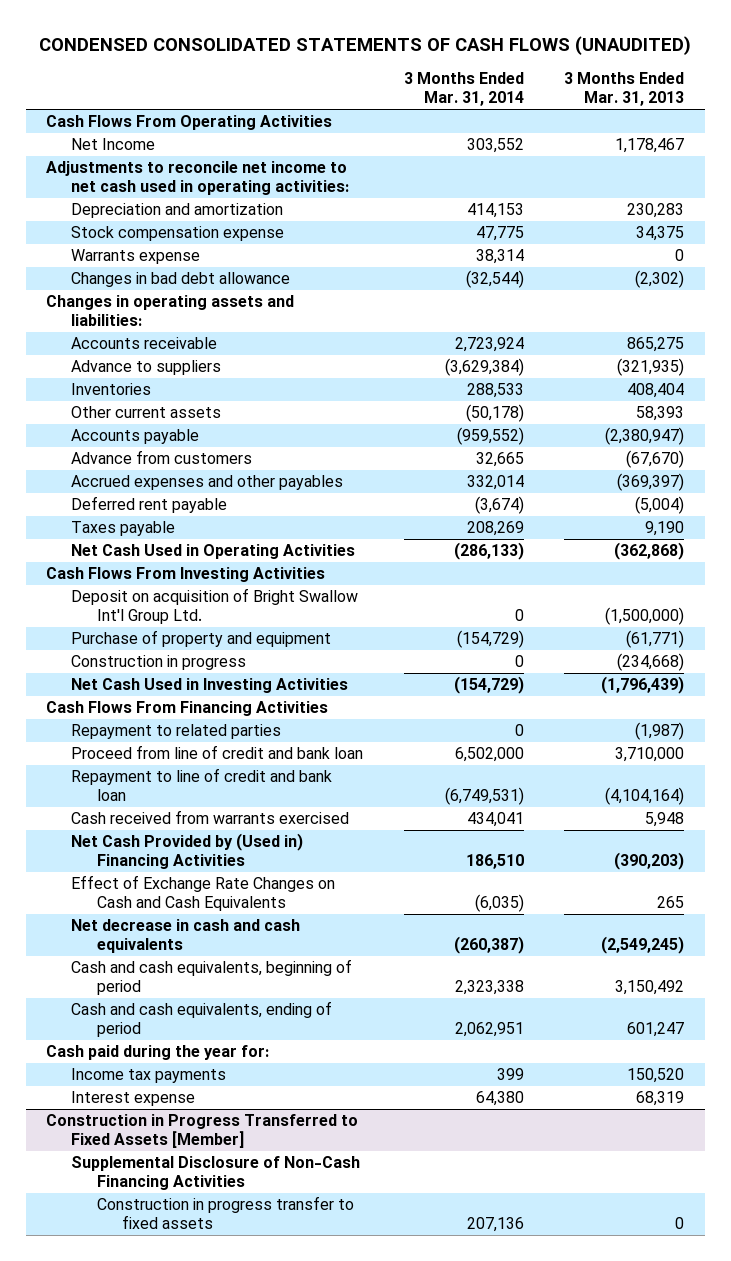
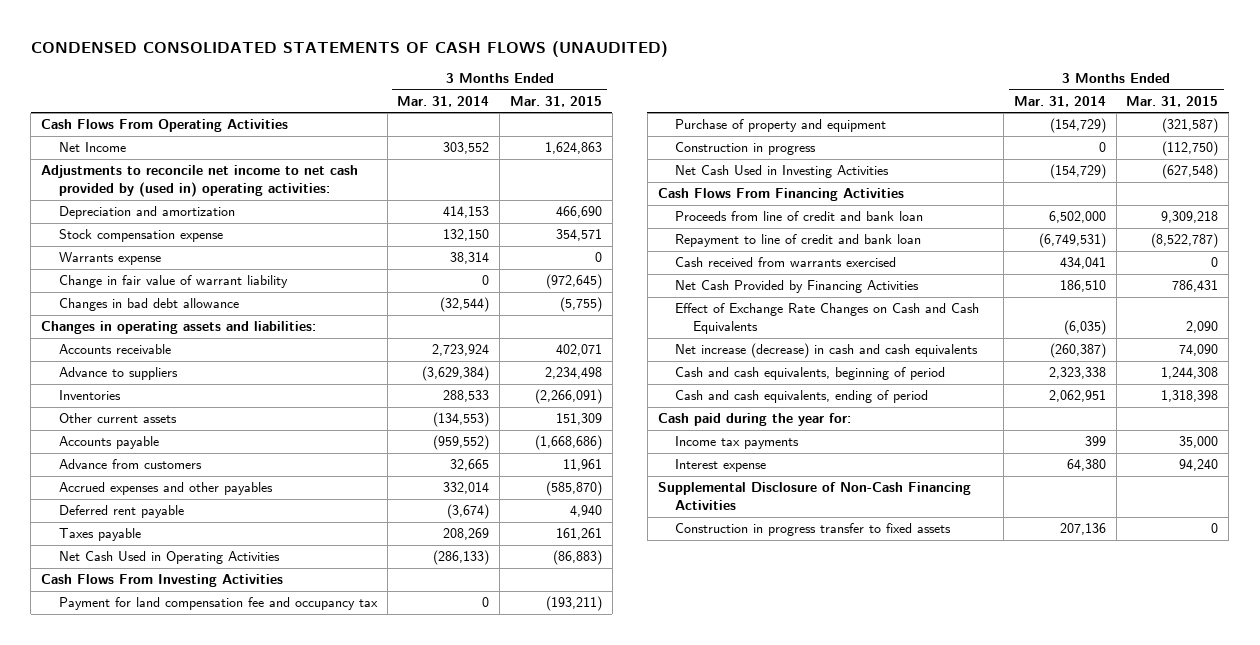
[564,72,685,107] 3 Months Ended Mar. 31, 2013 -> none
none -> [510,95,603,107] Mar. 31, 2015
[46,161,350,196] Adjustments to reconcile net income to net cash used in operating activities: -> [41,165,359,198] Adjustments to reconcile net income to net cash provided by (used in) operating activities:
[475,226,524,242] 47,775 -> [443,229,490,242] 132,150
none -> [58,275,288,289] Change in fair value of warrant liability
[465,404,524,423] (50,178) -> [433,412,490,428] (134,553)
[71,588,359,625] Deposit on acquisition of Bright Swallow Int'l Group Ltd. -> none
none -> [58,597,378,611] Payment for land compensation fee and occupancy tax
[71,724,282,740] Repayment to related parties -> none
[71,745,364,760] Proceed from line of credit and bank loan -> [675,211,924,222] Proceeds from line of credit and bank loan
[71,833,304,870] Net Cash Provided by (Used in) Financing Activities -> [675,280,920,294] Net Cash Provided by Financing Activities
[71,919,301,954] Net decrease in cash and cash equivalents -> [675,343,979,359] Net increase (decrease) in cash and cash equivalents
[46,1114,359,1149] Construction in Progress Transferred to Fixed Assets [Member] -> none

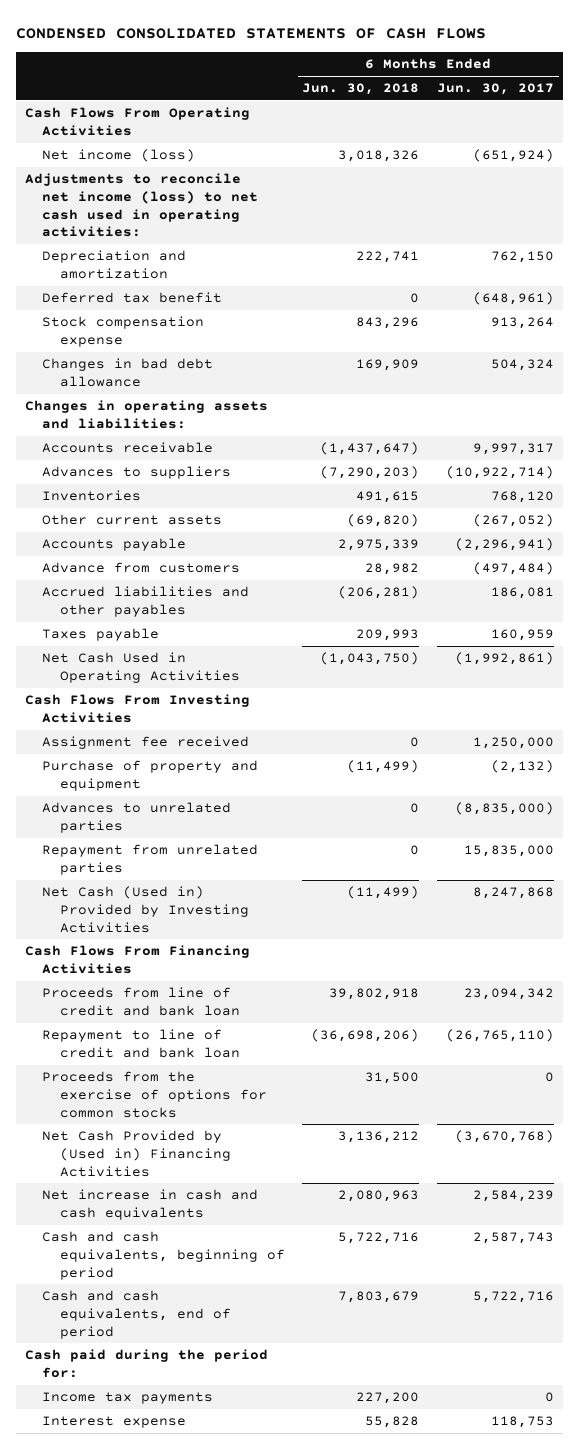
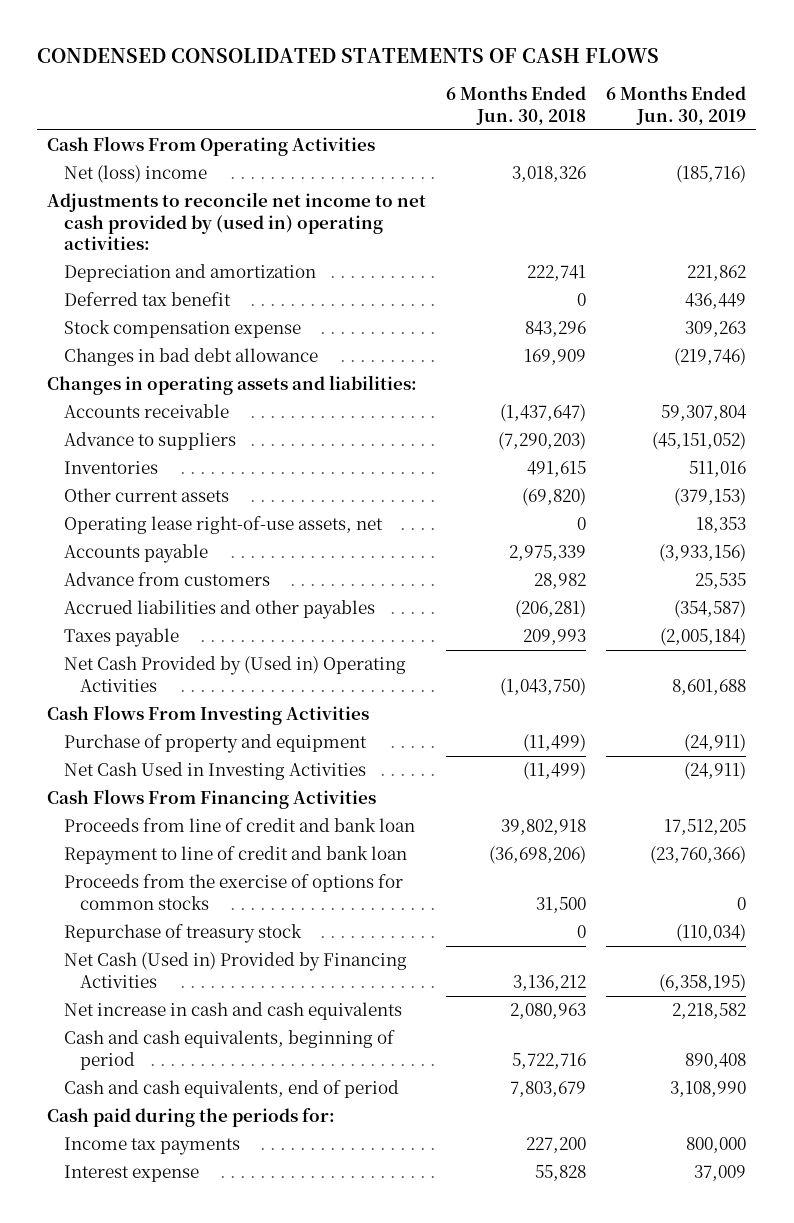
[437,83,555,96] Jun. 30, 2017 -> none
none -> [606,86,747,125] 6 Months Ended Jun. 30, 2019
[42,149,196,163] Net income (loss) -> [63,165,207,184] Net (loss) income
[24,173,259,238] Adjustments to reconcile net income (loss) to net cash used in operating activities: -> [47,192,427,251] Adjustments to reconcile net income to net cash provided by (used in) operating activities:
[42,466,232,480] Advances to suppliers -> [63,432,236,451] Advance to suppliers
none -> [63,516,383,535] Operating lease right-of-use assets, net
[42,652,240,683] Net Cash Used in Operating Activities -> [63,656,406,692] Net Cash Provided by (Used in) Operating Activities
[42,736,250,750] Assignment fee received -> none
[42,802,232,833] Advances to unrelated parties -> none
[42,844,259,875] Repayment from unrelated parties -> none
[42,886,249,933] Net Cash (Used in) Provided by Investing Activities -> [63,762,366,781] Net Cash Used in Investing Activities
none -> [63,924,302,944] Repurchase of treasury stock
[42,1130,231,1177] Net Cash Provided by (Used in) Financing Activities -> [63,952,407,988] Net Cash (Used in) Provided by Financing Activities
[24,1349,268,1378] Cash paid during the period for: -> [47,1108,336,1128] Cash paid during the periods for:

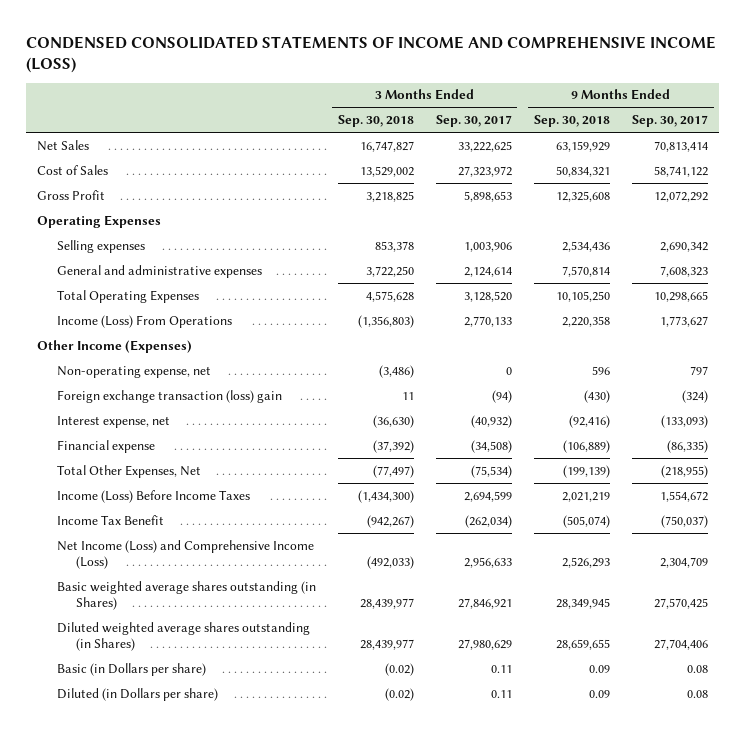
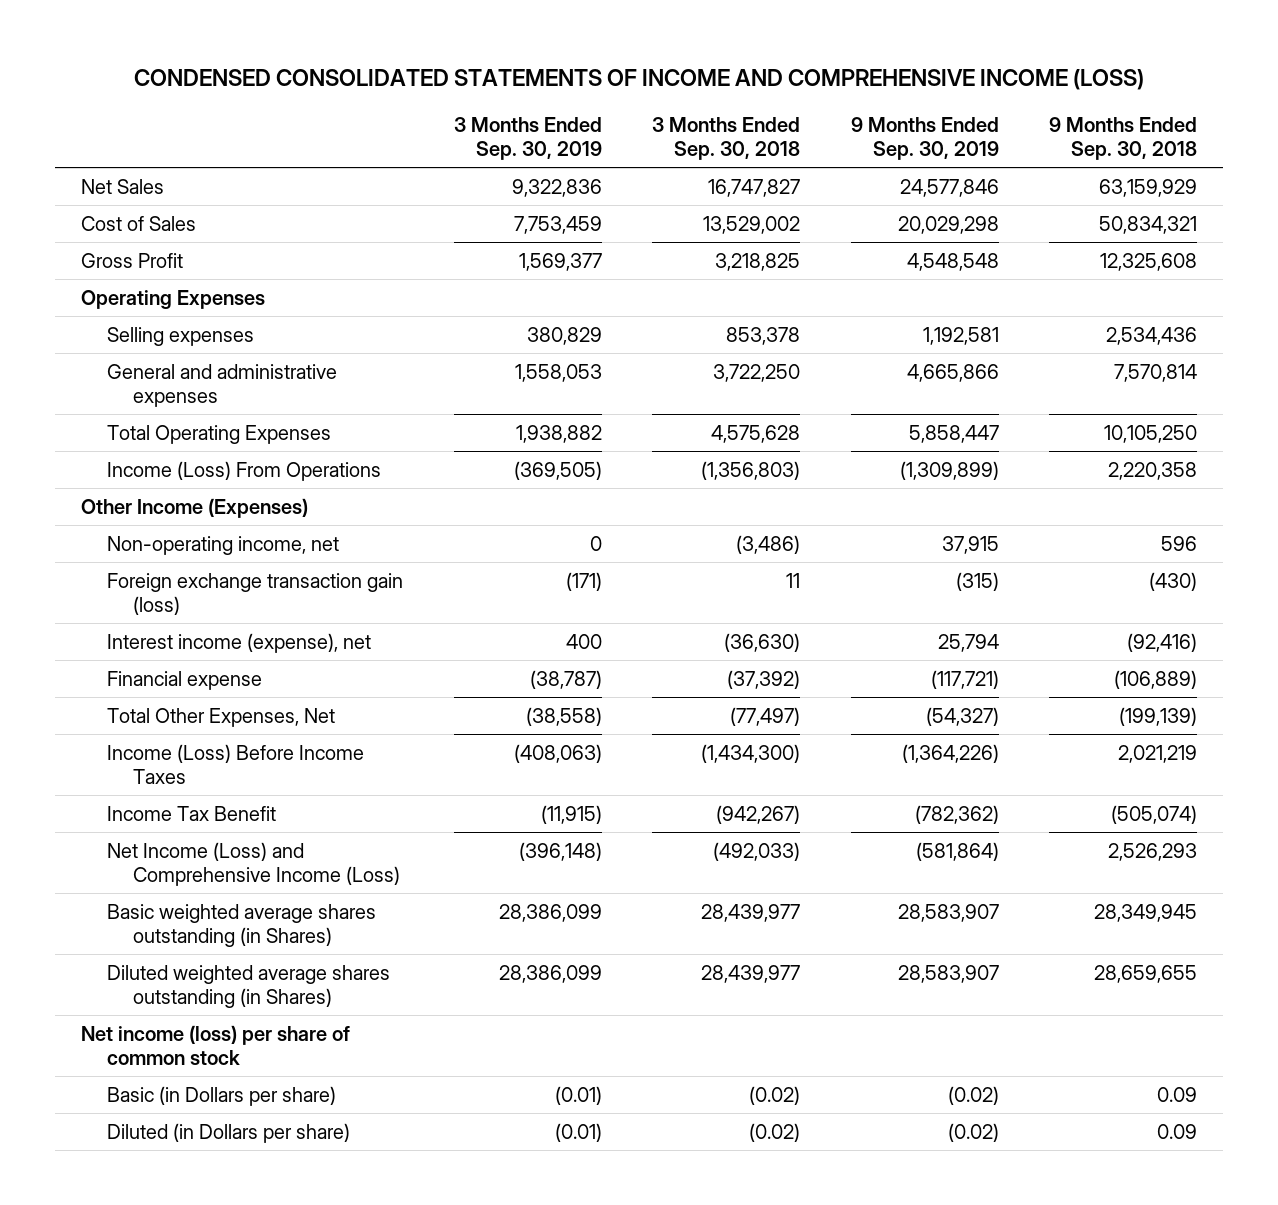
[435,115,512,128] Sep. 30, 2017 -> none
[632,115,709,128] Sep. 30, 2017 -> none
none -> [453,116,602,160] 3 Months Ended Sep. 30, 2019
none -> [850,116,999,160] 9 Months Ended Sep. 30, 2019
[56,365,211,378] Non-operating expense, net -> [107,535,340,555] Non-operating income, net
[56,389,282,403] Foreign exchange transaction (loss) gain -> [107,572,404,615] Foreign exchange transaction gain (loss)
[56,415,170,428] Interest expense, net -> [107,632,372,653] Interest income (expense), net
none -> [80,1024,350,1065] Net income (loss) per share of common stock

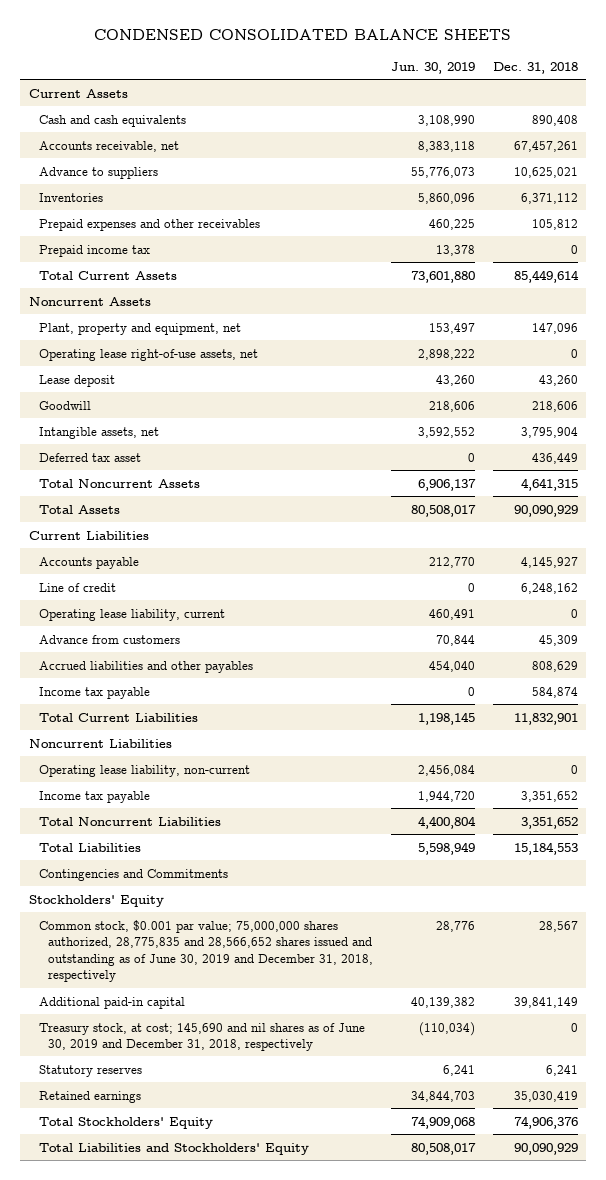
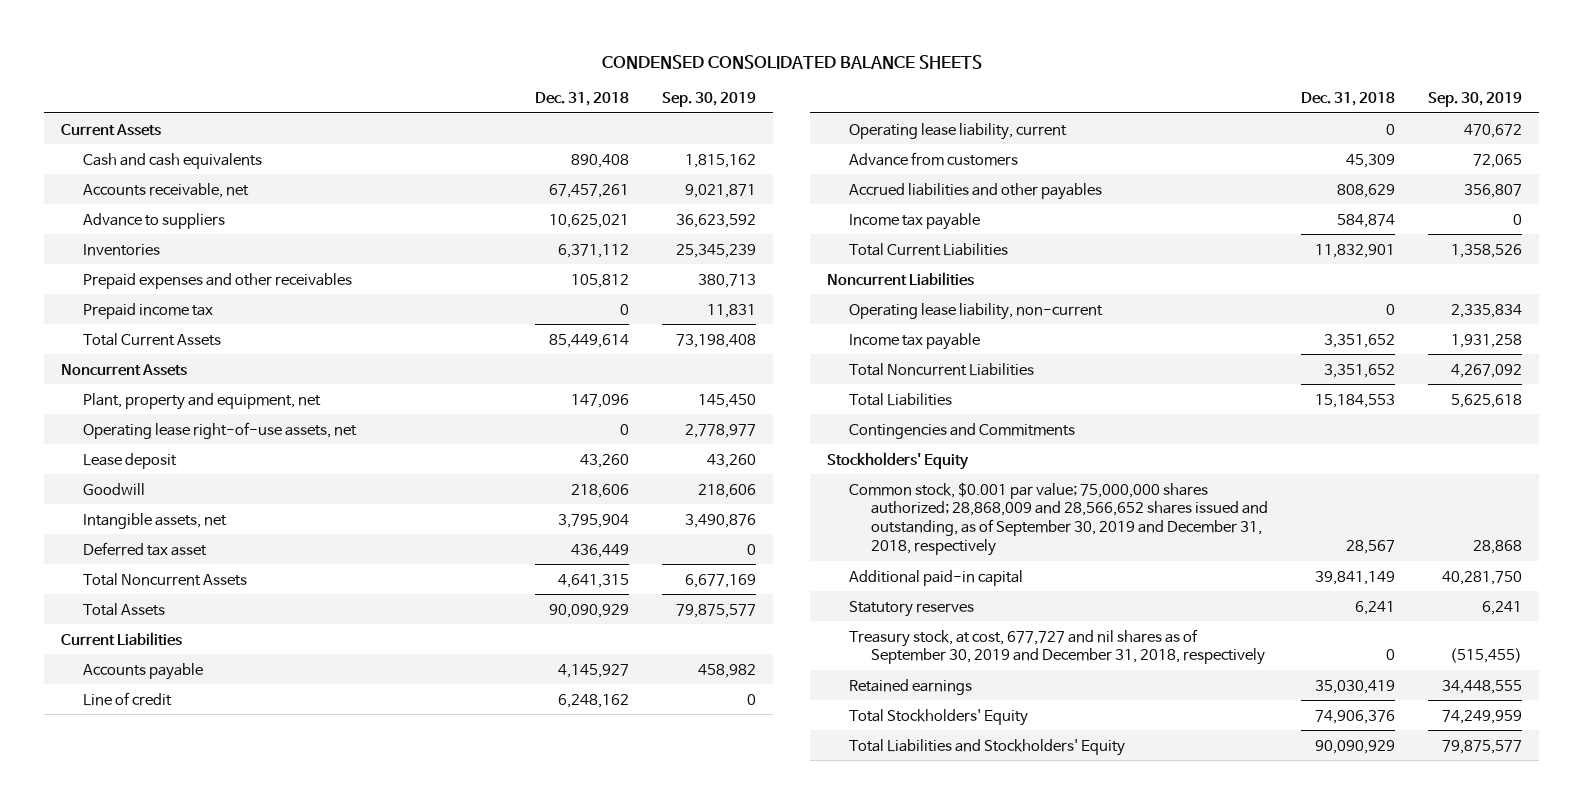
[391,62,476,75] Jun. 30, 2019 -> none
none -> [662,92,757,108] Sep. 30, 2019
[38,919,374,983] Common stock, $0.001 par value; 75,000,000 shares authorized, 28,775,835 and 28,566,652 shares issued and outstanding as of June 30, 2019 and December 31, 2018, respectively -> [848,481,1268,557] Common stock, $0.001 par value; 75,000,000 shares authorized; 28,868,009 and 28,566,652 shares issued and outstanding, as of September 30, 2019 and December 31, 2018, respectively
[38,1022,365,1052] Treasury stock, at cost; 145,690 and nil shares as of June 30, 2019 and December 31, 2018, respectively -> none
none -> [848,628,1265,666] Treasury stock, at cost, 677,727 and nil shares as of September 30, 2019 and December 31, 2018, respectively

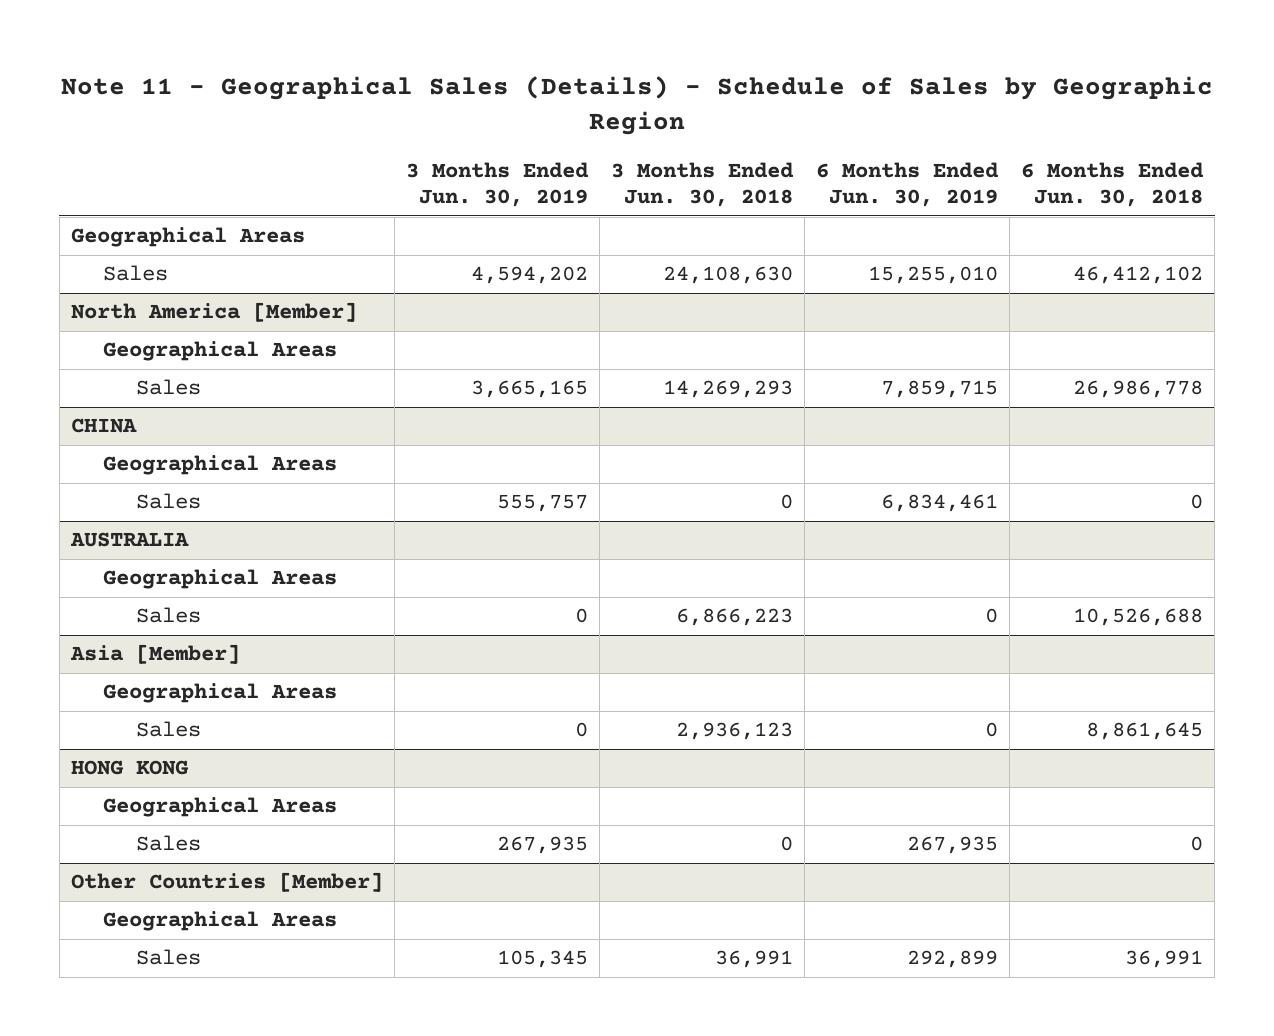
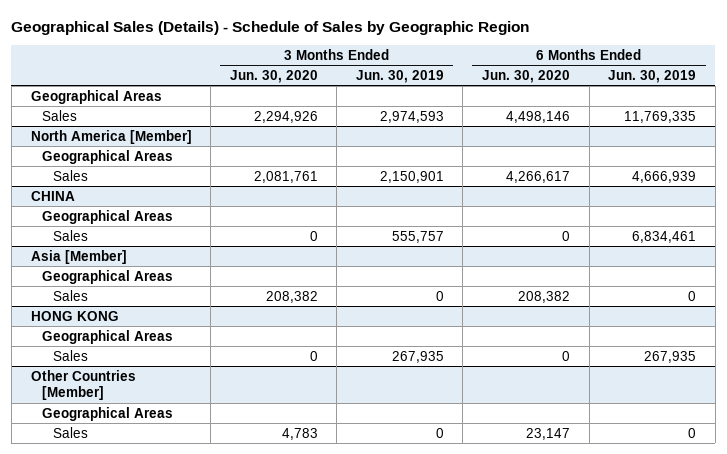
[61,76,1214,135] Note 11 - Geographical Sales (Details) - Schedule of Sales by Geographic Region -> [11,21,530,36] Geographical Sales (Details) - Schedule of Sales by Geographic Region
[611,161,795,208] 3 Months Ended Jun. 30, 2018 -> none
[1021,161,1205,208] 6 Months Ended Jun. 30, 2018 -> none
none -> [229,69,318,83] Jun. 30, 2020
none -> [482,69,571,83] Jun. 30, 2020
[470,266,588,285] 4,594,202 -> [379,110,444,123] 2,974,593
[868,266,999,285] 15,255,010 -> [624,110,697,123] 11,769,335
[470,380,588,399] 3,665,165 -> [379,170,444,183] 2,150,901
[881,380,999,399] 7,859,715 -> [632,170,697,183] 4,666,939
[69,532,189,548] AUSTRALIA -> none
[103,569,338,590] Geographical Areas -> none
[136,607,202,624] Sales -> none
[496,950,588,969] 105,345 -> [435,427,444,438] 0
[907,950,999,969] 292,899 -> [688,427,697,438] 0

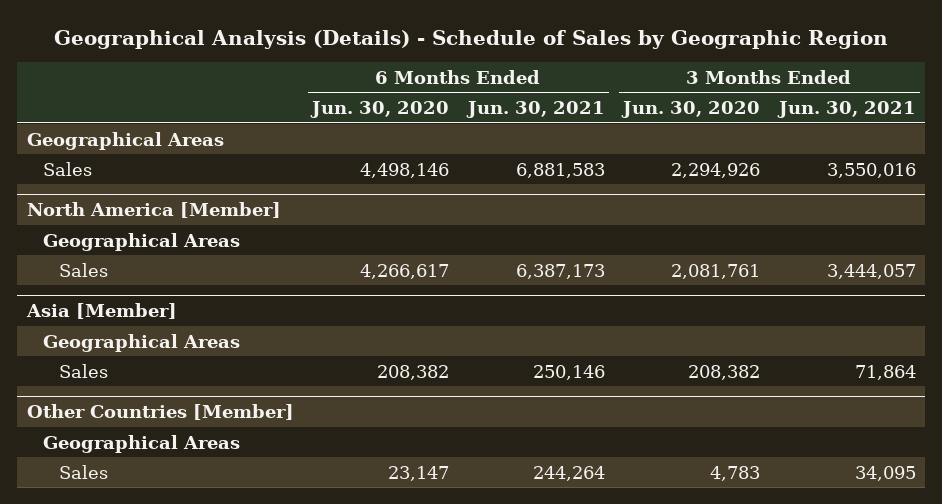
[11,21,530,36] Geographical Sales (Details) - Schedule of Sales by Geographic Region -> [54,29,889,49] Geographical Analysis (Details) - Schedule of Sales by Geographic Region
[355,69,444,83] Jun. 30, 2019 -> none
[608,69,697,83] Jun. 30, 2019 -> none
none -> [465,100,605,118] Jun. 30, 2021
none -> [776,100,916,118] Jun. 30, 2021
[30,190,75,201] CHINA -> none
[41,209,173,224] Geographical Areas -> none
[52,229,88,241] Sales -> none
[30,310,119,321] HONG KONG -> none
[41,329,173,344] Geographical Areas -> none
[52,349,88,361] Sales -> none

